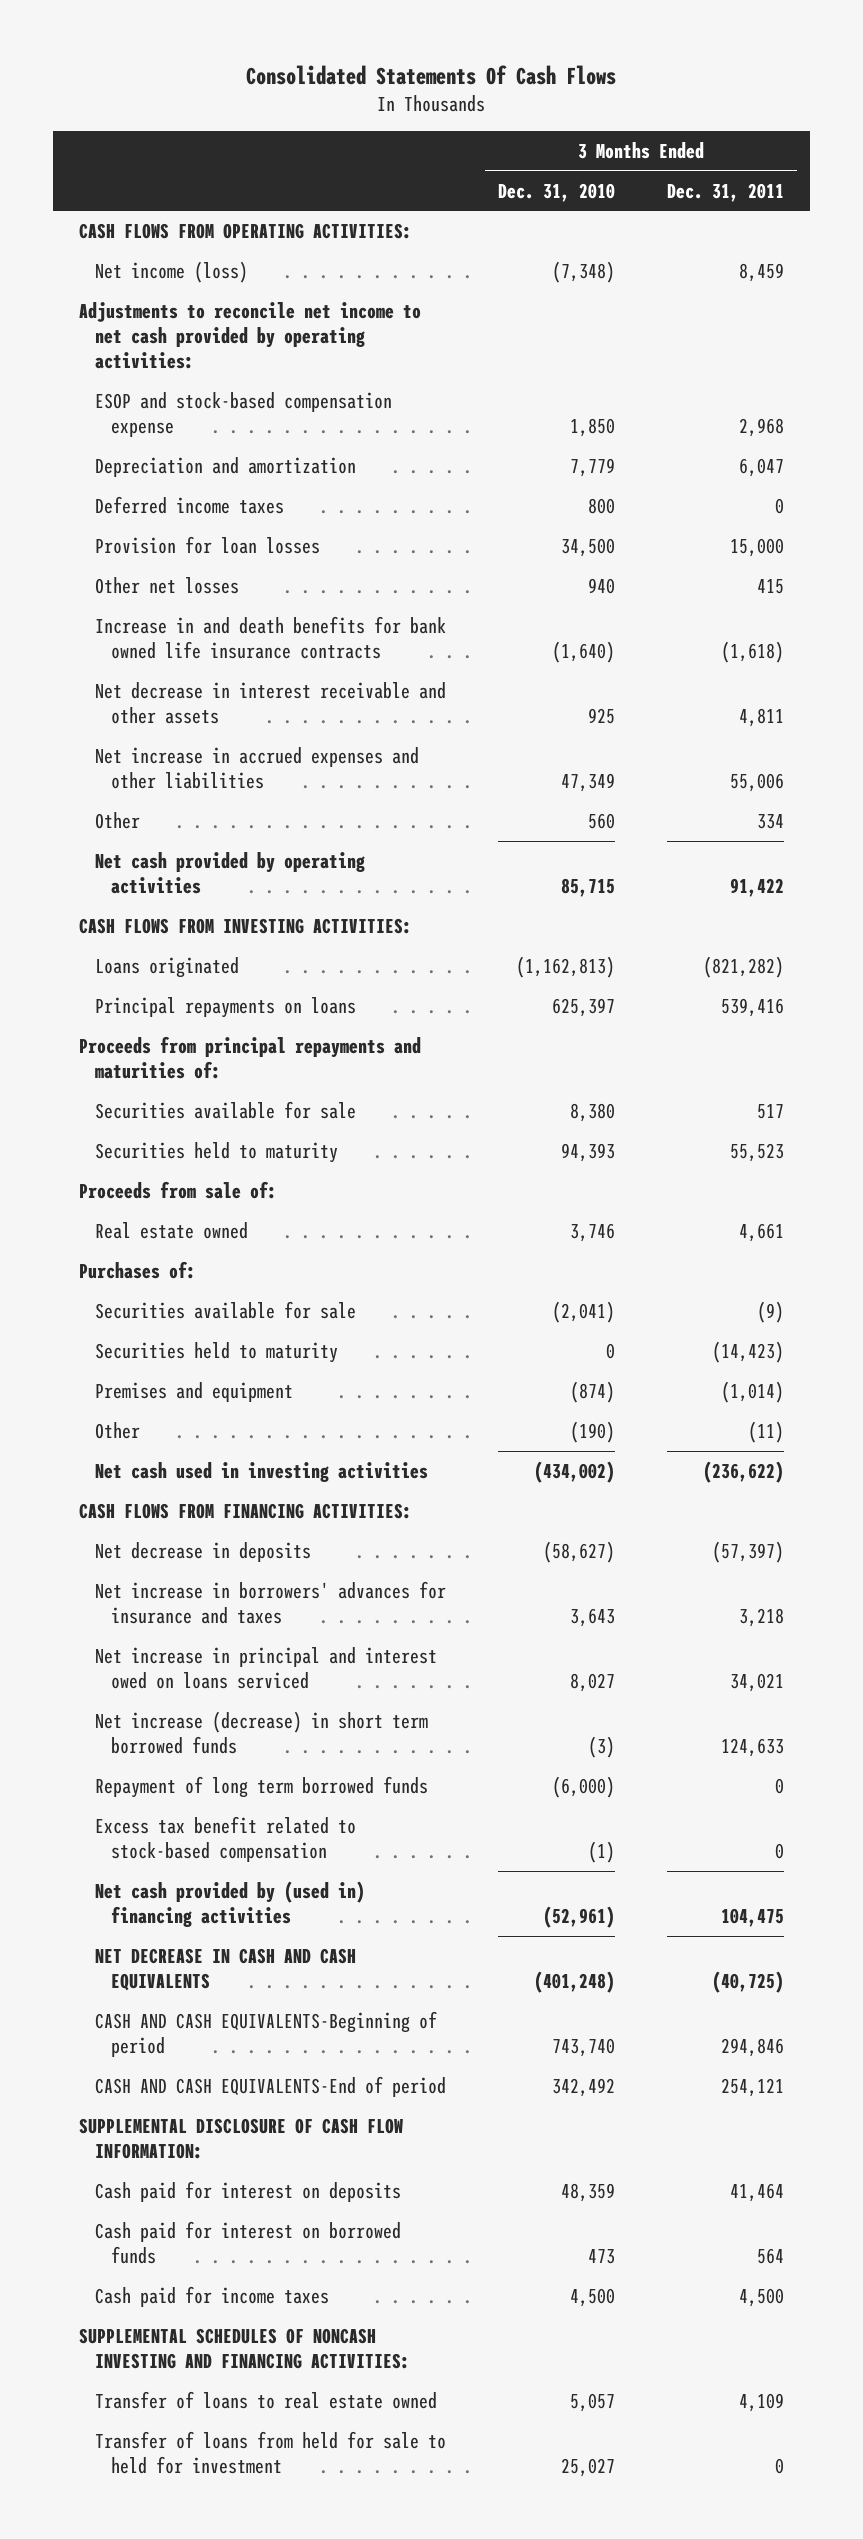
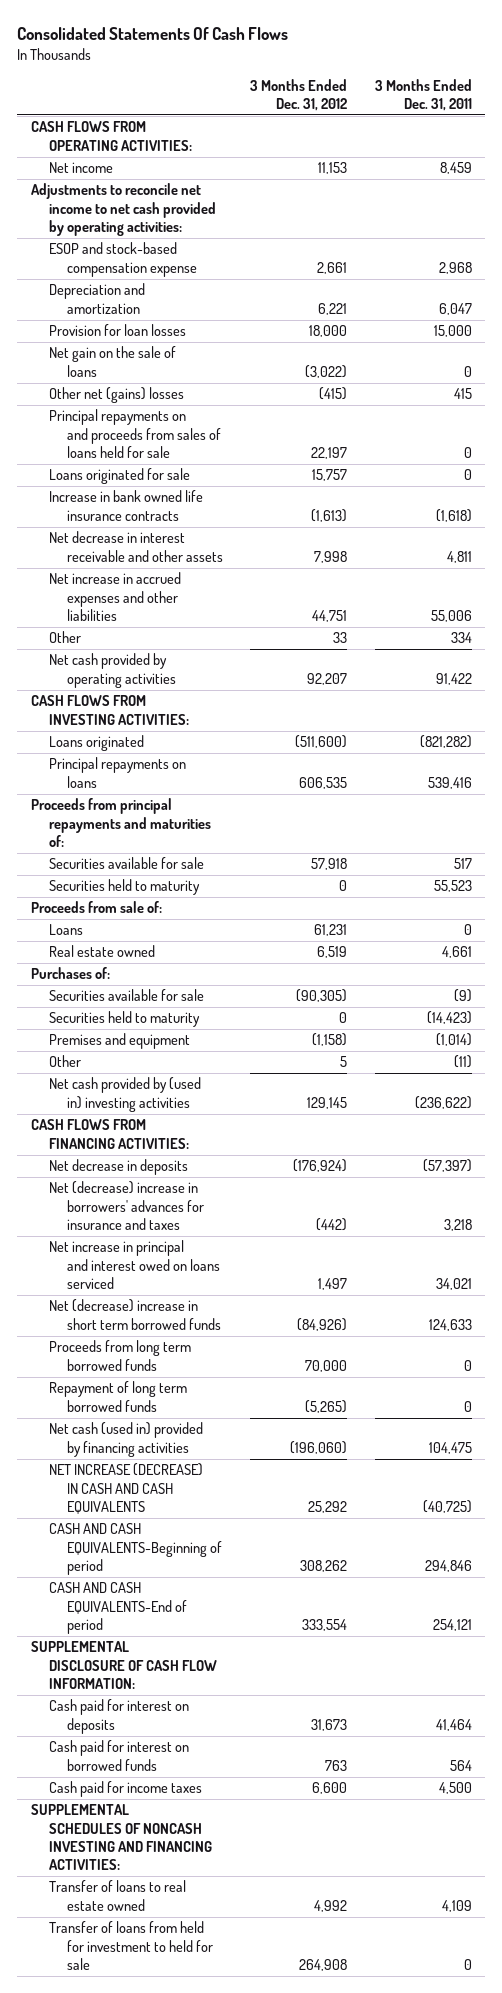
[497,182,615,202] Dec. 31, 2010 -> none
none -> [250,78,348,112] 3 Months Ended Dec. 31, 2012
[95,260,249,283] Net income (loss) -> [48,162,113,174] Net income
[95,495,285,514] Deferred income taxes -> none
none -> [48,346,176,377] Net gain on the sale of loans
[95,576,240,594] Other net losses -> [48,387,184,404] Other net (gains) losses
none -> [48,409,221,459] Principal repayments on and proceeds from sales of loans held for sale
none -> [48,468,190,485] Loans originated for sale
[95,615,447,659] Increase in and death benefits for bank owned life insurance contracts -> [48,490,203,521] Increase in bank owned life insurance contracts
none -> [48,924,83,936] Loans
[95,1461,429,1482] Net cash used in investing activities -> [48,1077,201,1112] Net cash provided by (used in) investing activities
[95,1580,447,1624] Net increase in borrowers' advances for insurance and taxes -> [48,1181,204,1231] Net (decrease) increase in borrowers' advances for insurance and taxes
[95,1710,429,1754] Net increase (decrease) in short term borrowed funds -> [48,1299,221,1330] Net (decrease) increase in short term borrowed funds
none -> [48,1340,191,1371] Proceeds from long term borrowed funds
[95,1815,357,1862] Excess tax benefit related to stock-based compensation -> none
[95,1880,366,1927] Net cash provided by (used in) financing activities -> [48,1422,203,1457] Net cash (used in) provided by financing activities
[95,1947,357,1991] NET DECREASE IN CASH AND CASH EQUIVALENTS -> [48,1463,203,1515] NET INCREASE (DECREASE) IN CASH AND CASH EQUIVALENTS
[95,2430,447,2474] Transfer of loans from held for sale to held for investment -> [48,1921,213,1971] Transfer of loans from held for investment to held for sale

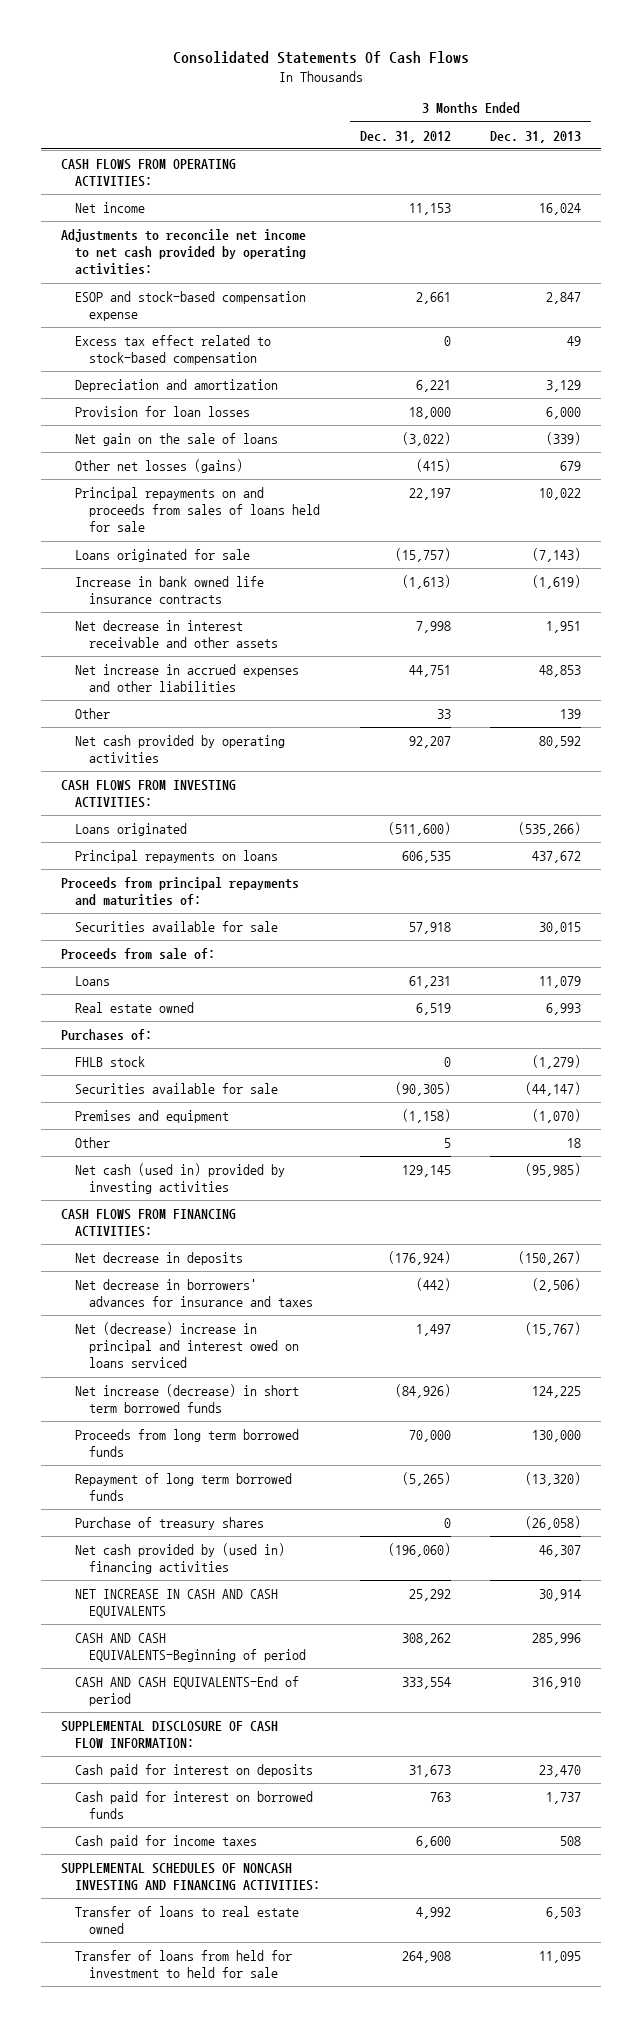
[374,78,472,112] 3 Months Ended Dec. 31, 2011 -> none
none -> [490,130,582,143] Dec. 31, 2013
none -> [75,334,272,366] Excess tax effect related to stock-based compensation
[48,387,184,404] Other net (gains) losses -> [75,458,244,473] Other net losses (gains)
[312,469,348,482] 15,757 -> [394,547,451,562] (15,757)
[48,879,200,896] Securities held to maturity -> none
none -> [75,1055,146,1067] FHLB stock
[48,1011,200,1028] Securities held to maturity -> none
[48,1077,201,1112] Net cash provided by (used in) investing activities -> [75,1162,286,1195] Net cash (used in) provided by investing activities
[48,1181,204,1231] Net (decrease) increase in borrowers' advances for insurance and taxes -> [75,1278,314,1308] Net decrease in borrowers' advances for insurance and taxes
[48,1240,220,1290] Net increase in principal and interest owed on loans serviced -> [75,1321,300,1369] Net (decrease) increase in principal and interest owed on loans serviced
[48,1299,221,1330] Net (decrease) increase in short term borrowed funds -> [75,1383,300,1414] Net increase (decrease) in short term borrowed funds
none -> [75,1516,265,1530] Purchase of treasury shares
[48,1422,203,1457] Net cash (used in) provided by financing activities -> [75,1542,286,1575] Net cash provided by (used in) financing activities
[48,1463,203,1515] NET INCREASE (DECREASE) IN CASH AND CASH EQUIVALENTS -> [75,1588,279,1619] NET INCREASE IN CASH AND CASH EQUIVALENTS

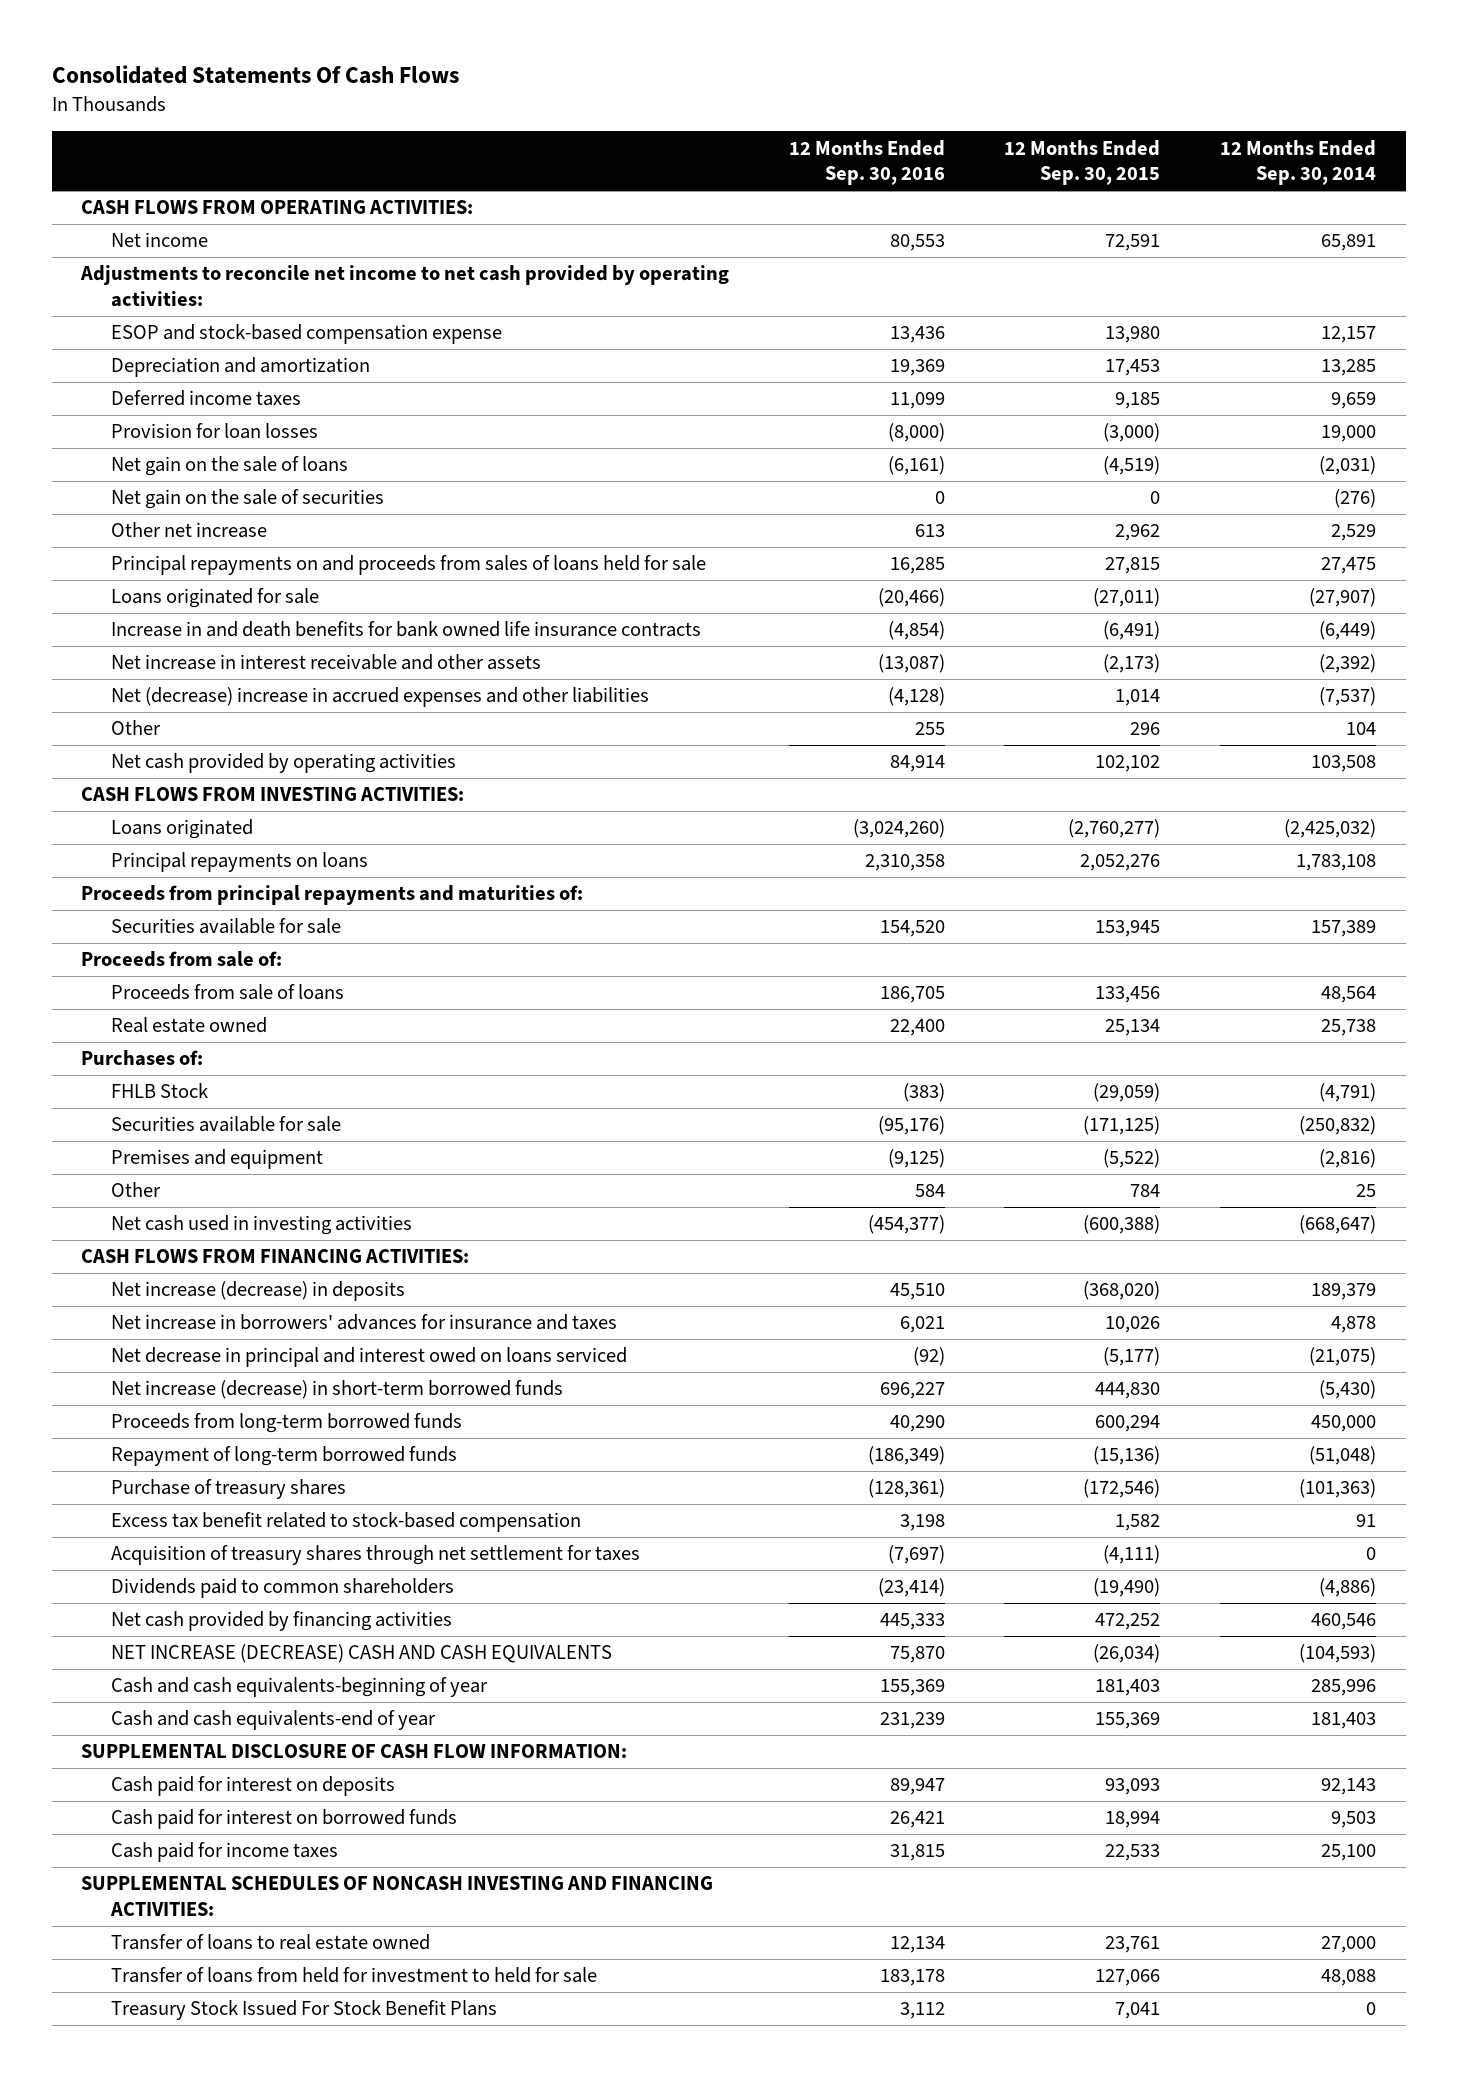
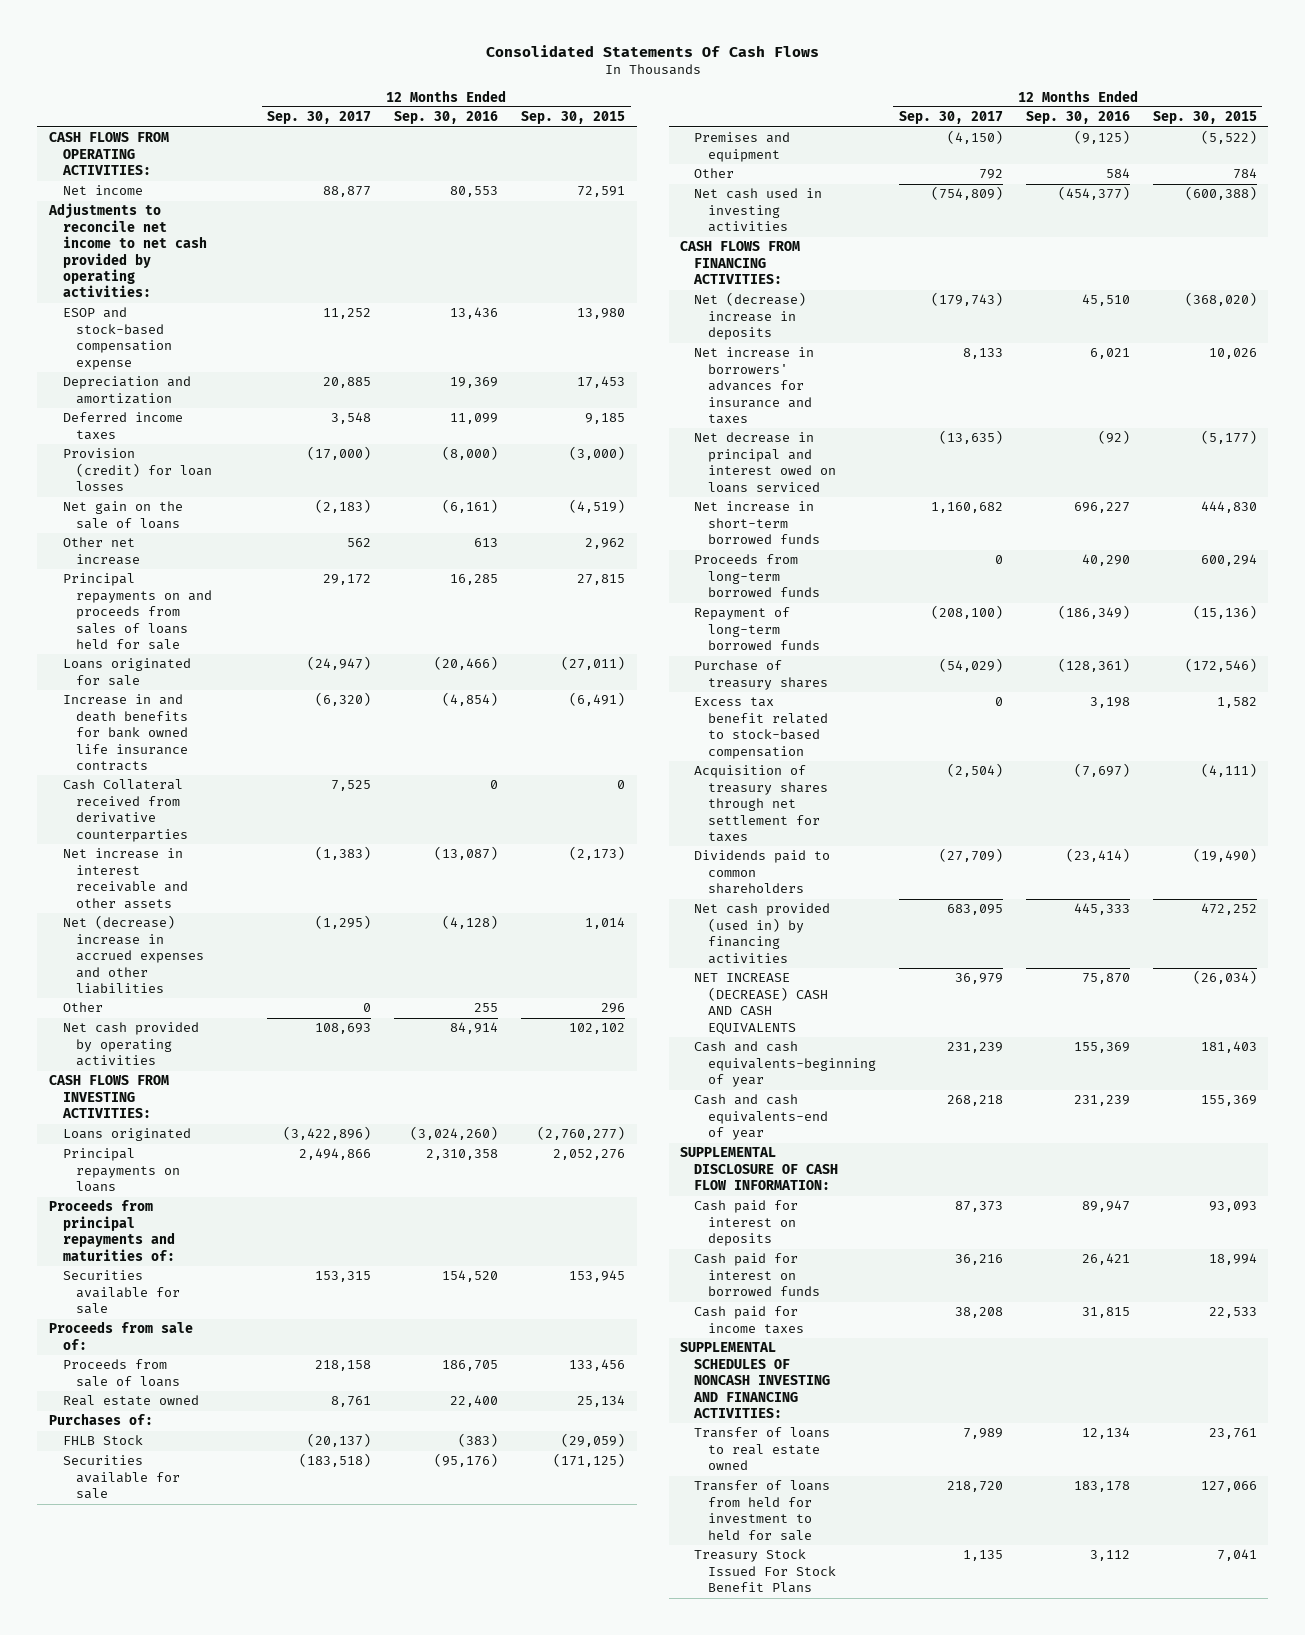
[1219,139,1376,186] 12 Months Ended Sep. 30, 2014 -> none
none -> [267,111,372,125] Sep. 30, 2017
[111,423,319,440] Provision for loan losses -> [62,448,213,492] Provision (credit) for loan losses
[111,489,385,510] Net gain on the sale of securities -> none
none -> [62,779,189,842] Cash Collateral received from derivative counterparties
[111,1281,406,1302] Net increase (decrease) in deposits -> [693,292,806,341] Net (decrease) increase in deposits
[111,1380,564,1400] Net increase (decrease) in short-term borrowed funds -> [693,501,820,545] Net increase in short-term borrowed funds
[111,1611,453,1632] Net cash provided by financing activities -> [693,903,830,964] Net cash provided (used in) by financing activities

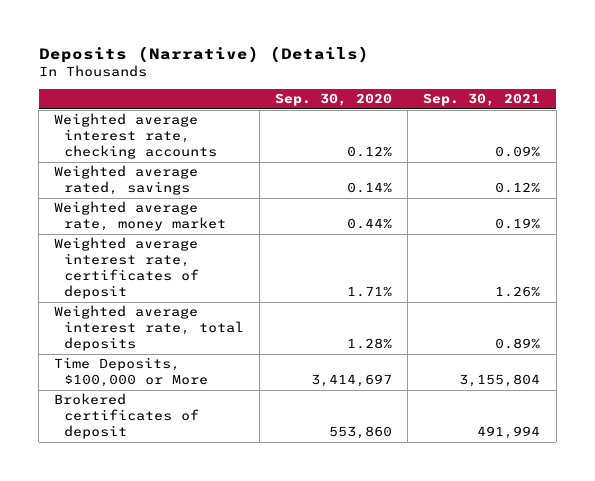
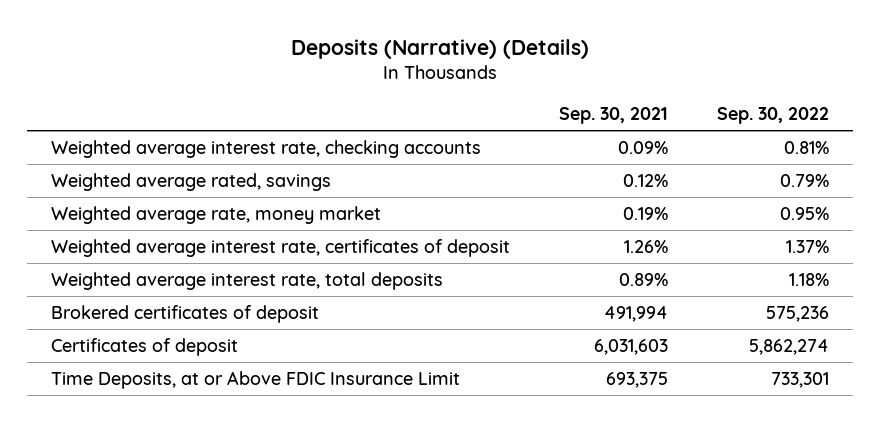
[274,93,392,107] Sep. 30, 2020 -> none
none -> [716,107,829,125] Sep. 30, 2022
[54,357,208,388] Time Deposits, $100,000 or More -> none
none -> [51,337,239,356] Certificates of deposit
none -> [51,370,461,389] Time Deposits, at or Above FDIC Insurance Limit

